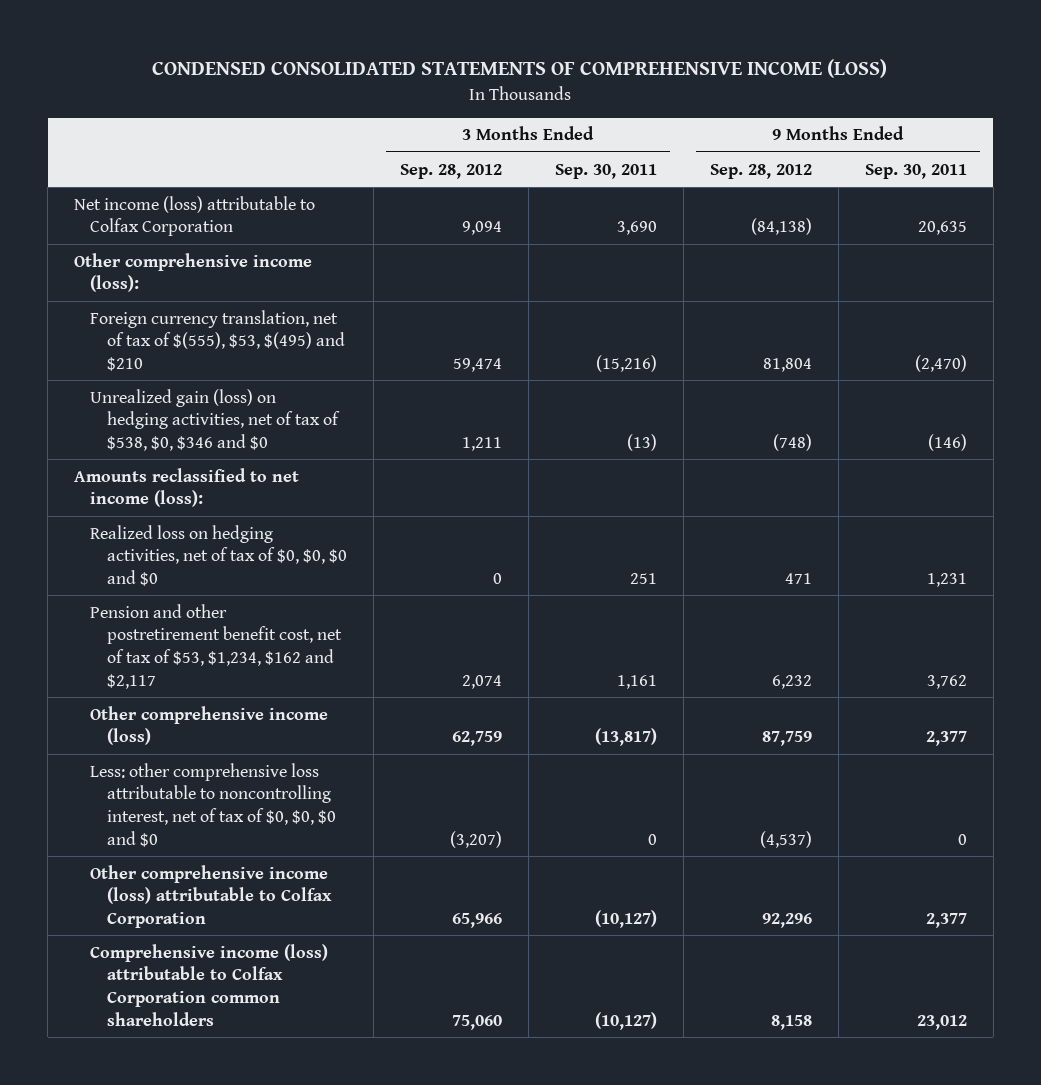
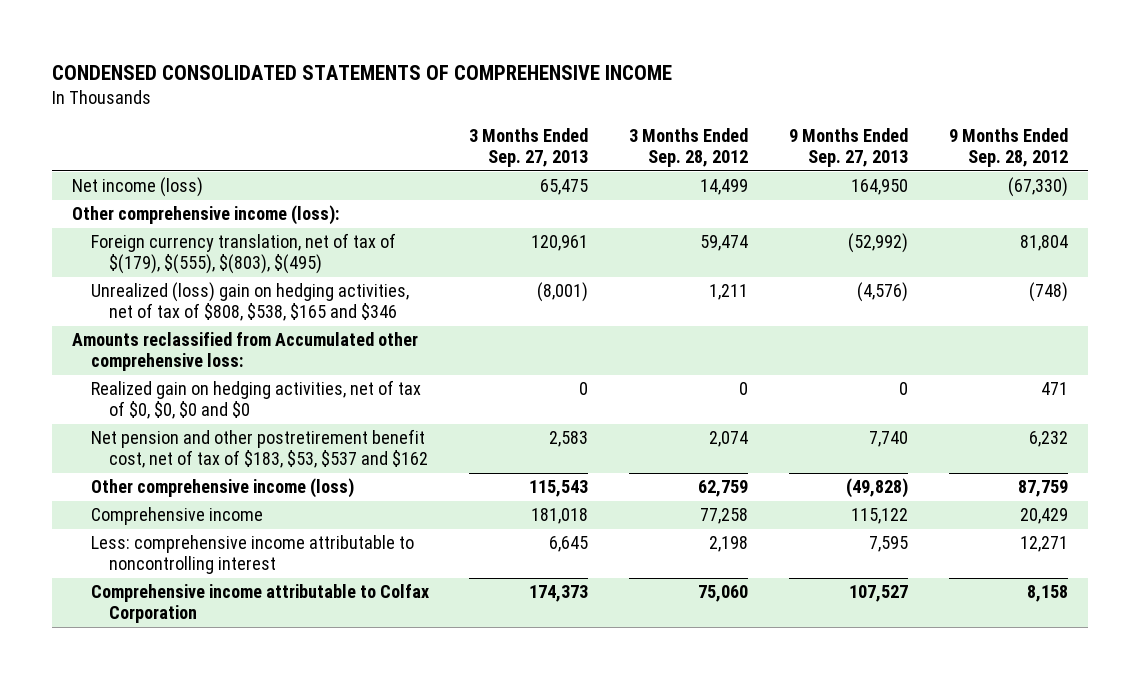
[152,59,888,79] CONDENSED CONSOLIDATED STATEMENTS OF COMPREHENSIVE INCOME (LOSS) -> [51,64,672,80] CONDENSED CONSOLIDATED STATEMENTS OF COMPREHENSIVE INCOME
[554,163,657,179] Sep. 30, 2011 -> none
[864,163,967,179] Sep. 30, 2011 -> none
none -> [469,128,589,168] 3 Months Ended Sep. 27, 2013
none -> [788,128,908,168] 9 Months Ended Sep. 27, 2013
[74,195,316,237] Net income (loss) attributable to Colfax Corporation -> none
none -> [72,177,204,198] Net income (loss)
[90,309,345,371] Foreign currency translation, net of tax of $(555), $53, $(495) and $210 -> [90,233,396,275] Foreign currency translation, net of tax of $(179), $(555), $(803), $(495)
[90,388,340,451] Unrealized gain (loss) on hedging activities, net of tax of $538, $0, $346 and $0 -> [90,282,409,322] Unrealized (loss) gain on hedging activities, net of tax of $808, $538, $165 and $346
[74,467,300,508] Amounts reclassified to net income (loss): -> [72,332,419,372] Amounts reclassified from Accumulated other comprehensive loss:
[90,524,347,586] Realized loss on hedging activities, net of tax of $0, $0, $0 and $0 -> [90,380,421,420] Realized gain on hedging activities, net of tax of $0, $0, $0 and $0
[90,603,342,689] Pension and other postretirement benefit cost, net of tax of $53, $1,234, $162 and $2,117 -> [90,429,429,469] Net pension and other postretirement benefit cost, net of tax of $183, $53, $537 and $162
[90,762,336,847] Less: other comprehensive loss attributable to noncontrolling interest, net of tax of $0, $0, $0 and $0 -> none
[90,864,332,928] Other comprehensive income (loss) attributable to Colfax Corporation -> none
none -> [90,507,263,526] Comprehensive income
none -> [90,535,414,575] Less: comprehensive income attributable to noncontrolling interest
[90,943,329,1026] Comprehensive income (loss) attributable to Colfax Corporation common shareholders -> [90,584,429,624] Comprehensive income attributable to Colfax Corporation

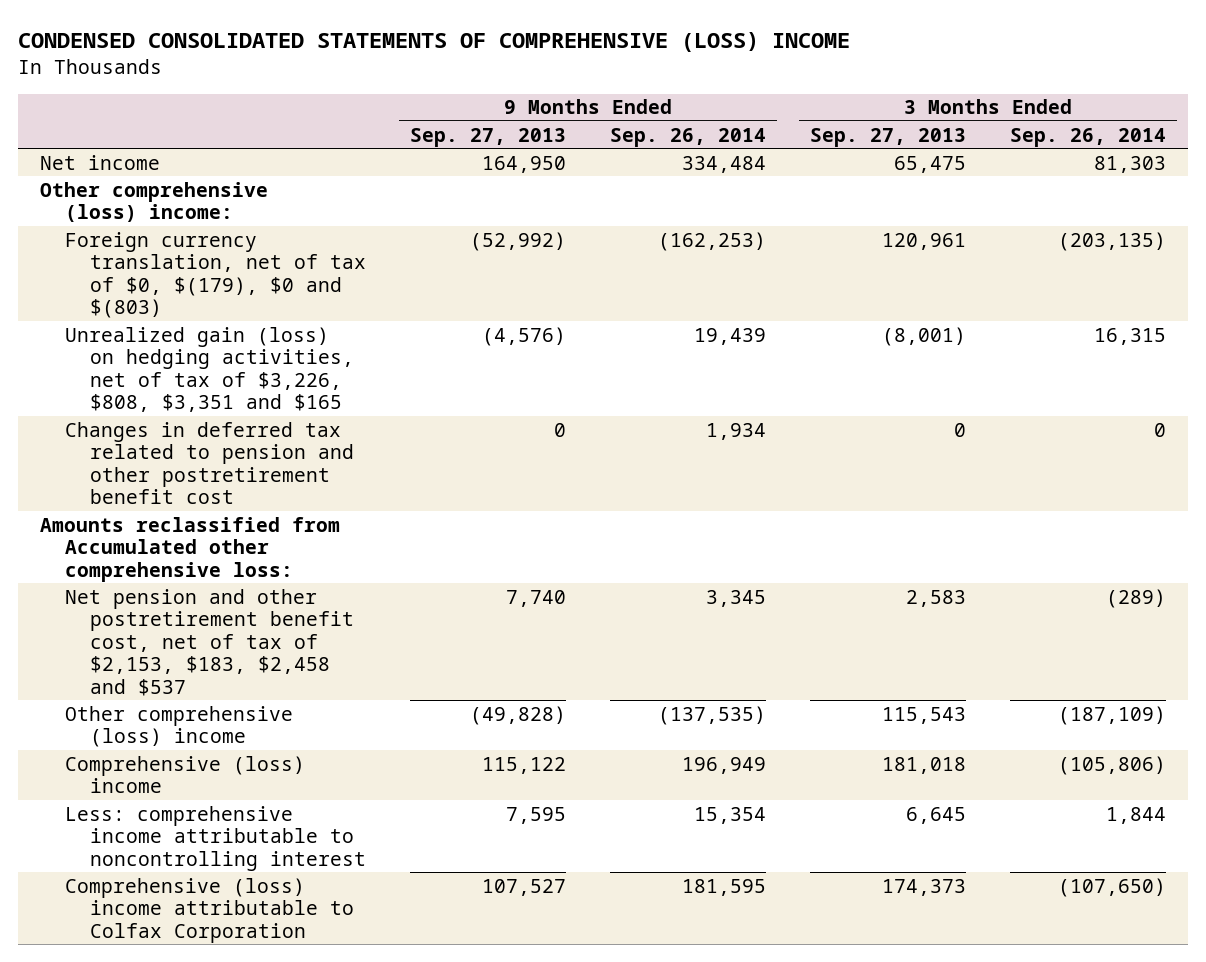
[51,64,672,80] CONDENSED CONSOLIDATED STATEMENTS OF COMPREHENSIVE INCOME -> [18,32,851,53] CONDENSED CONSOLIDATED STATEMENTS OF COMPREHENSIVE (LOSS) INCOME
[629,128,749,168] 3 Months Ended Sep. 28, 2012 -> none
[948,128,1068,168] 9 Months Ended Sep. 28, 2012 -> none
none -> [609,127,766,147] Sep. 26, 2014
none -> [1009,127,1166,147] Sep. 26, 2014
[72,177,204,198] Net income (loss) -> [40,154,161,170] Net income
[72,205,340,226] Other comprehensive income (loss): -> [40,181,269,223] Other comprehensive (loss) income:
[90,233,396,275] Foreign currency translation, net of tax of $(179), $(555), $(803), $(495) -> [65,231,366,319] Foreign currency translation, net of tax of $0, $(179), $0 and $(803)
[90,282,409,322] Unrealized (loss) gain on hedging activities, net of tax of $808, $538, $165 and $346 -> [65,326,354,413] Unrealized gain (loss) on hedging activities, net of tax of $3,226, $808, $3,351 and $165
none -> [65,421,354,505] Changes in deferred tax related to pension and other postretirement benefit cost
[90,380,421,420] Realized gain on hedging activities, net of tax of $0, $0, $0 and $0 -> none
[90,429,429,469] Net pension and other postretirement benefit cost, net of tax of $183, $53, $537 and $162 -> [65,588,354,696] Net pension and other postretirement benefit cost, net of tax of $2,153, $183, $2,458 and $537
[90,478,354,499] Other comprehensive income (loss) -> [65,705,294,748] Other comprehensive (loss) income
[90,507,263,526] Comprehensive income -> [65,755,306,794] Comprehensive (loss) income
[90,584,429,624] Comprehensive income attributable to Colfax Corporation -> [65,877,354,943] Comprehensive (loss) income attributable to Colfax Corporation

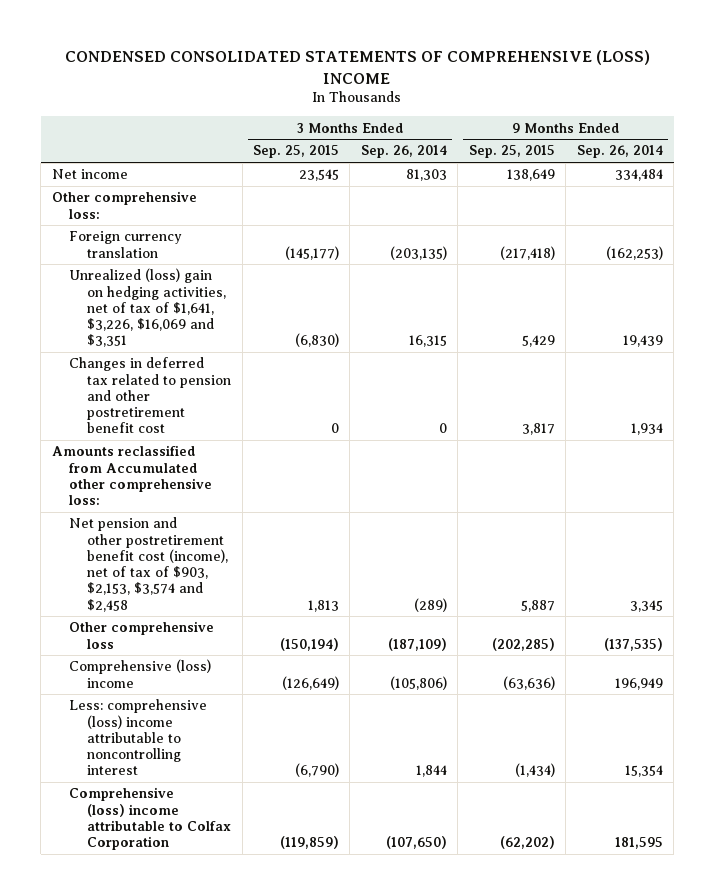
[409,127,566,147] Sep. 27, 2013 -> none
[809,127,966,147] Sep. 27, 2013 -> none
none -> [252,145,339,159] Sep. 25, 2015
none -> [468,145,555,159] Sep. 25, 2015
[40,181,269,223] Other comprehensive (loss) income: -> [51,191,197,219] Other comprehensive loss:
[65,231,366,319] Foreign currency translation, net of tax of $0, $(179), $0 and $(803) -> [69,231,183,258] Foreign currency translation
[65,326,354,413] Unrealized gain (loss) on hedging activities, net of tax of $3,226, $808, $3,351 and $165 -> [69,268,227,348] Unrealized (loss) gain on hedging activities, net of tax of $1,641, $3,226, $16,069 and $3,351
[65,588,354,696] Net pension and other postretirement benefit cost, net of tax of $2,153, $183, $2,458 and $537 -> [69,517,229,612] Net pension and other postretirement benefit cost (income), net of tax of $903, $2,153, $3,574 and $2,458
[65,705,294,748] Other comprehensive (loss) income -> [69,621,215,649] Other comprehensive loss
[65,805,366,871] Less: comprehensive income attributable to noncontrolling interest -> [69,699,208,776] Less: comprehensive (loss) income attributable to noncontrolling interest

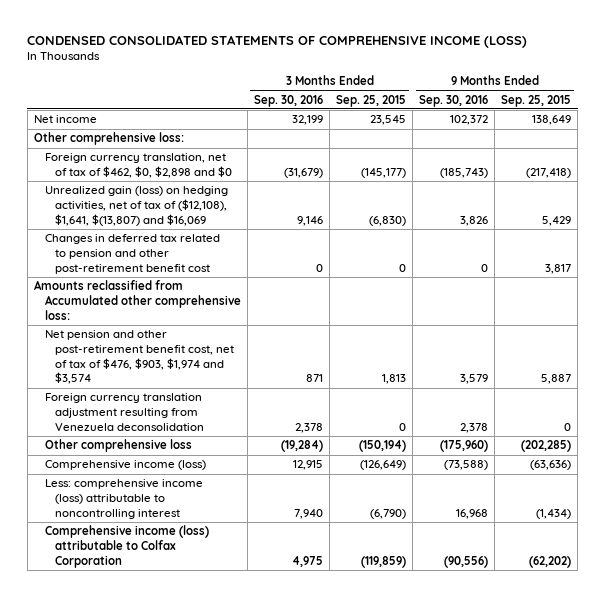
[65,50,651,84] CONDENSED CONSOLIDATED STATEMENTS OF COMPREHENSIVE (LOSS) INCOME -> [27,34,528,48] CONDENSED CONSOLIDATED STATEMENTS OF COMPREHENSIVE INCOME (LOSS)
[360,145,447,159] Sep. 26, 2014 -> none
[576,145,663,159] Sep. 26, 2014 -> none
none -> [253,94,323,107] Sep. 30, 2016
none -> [418,94,488,107] Sep. 30, 2016
[69,231,183,258] Foreign currency translation -> [44,153,233,178] Foreign currency translation, net of tax of $462, $0, $2,898 and $0
[69,268,227,348] Unrealized (loss) gain on hedging activities, net of tax of $1,641, $3,226, $16,069 and $3,351 -> [44,186,228,226] Unrealized gain (loss) on hedging activities, net of tax of ($12,108), $1,641, $(13,807) and $16,069
[69,357,232,434] Changes in deferred tax related to pension and other postretirement benefit cost -> [44,234,220,274] Changes in deferred tax related to pension and other post-retirement benefit cost
[69,517,229,612] Net pension and other postretirement benefit cost (income), net of tax of $903, $2,153, $3,574 and $2,458 -> [44,330,235,385] Net pension and other post-retirement benefit cost, net of tax of $476, $903, $1,974 and $3,574
none -> [44,393,205,431] Foreign currency translation adjustment resulting from Venezuela deconsolidation
[69,659,212,688] Comprehensive (loss) income -> [44,460,206,471] Comprehensive income (loss)
[69,699,208,776] Less: comprehensive (loss) income attributable to noncontrolling interest -> [44,479,203,519] Less: comprehensive income (loss) attributable to noncontrolling interest
[69,787,232,851] Comprehensive (loss) income attributable to Colfax Corporation -> [44,525,209,568] Comprehensive income (loss) attributable to Colfax Corporation

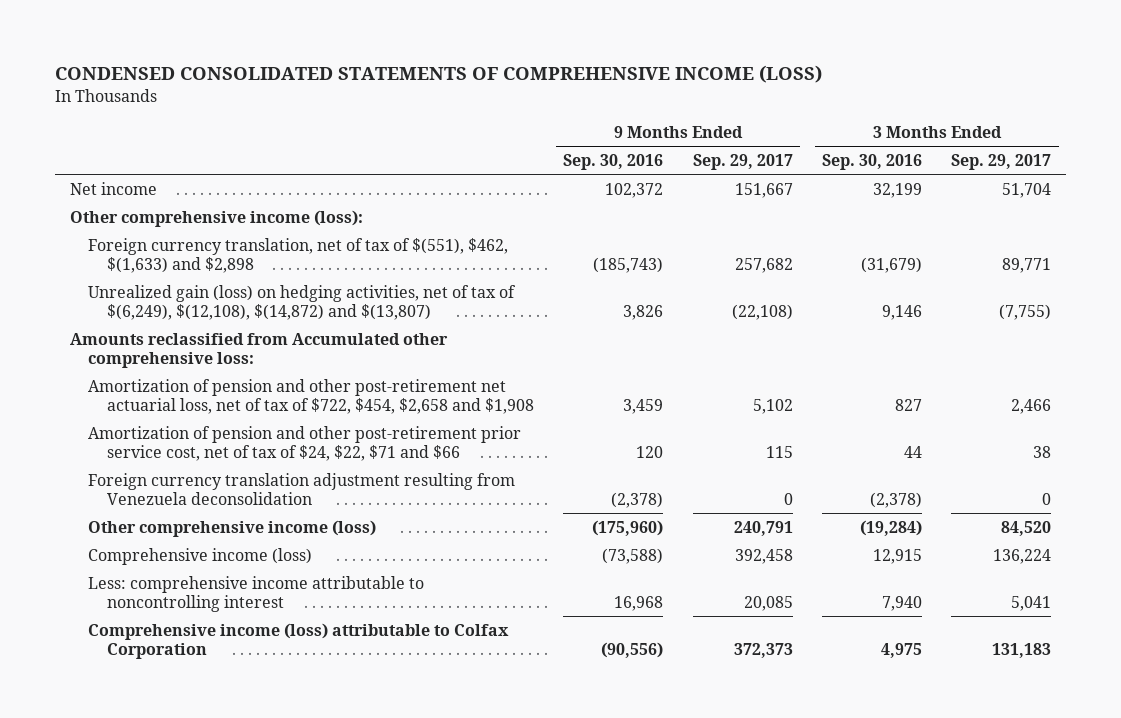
[335,94,406,107] Sep. 25, 2015 -> none
[500,94,571,107] Sep. 25, 2015 -> none
none -> [692,154,793,171] Sep. 29, 2017
none -> [951,154,1052,171] Sep. 29, 2017
[44,234,220,274] Changes in deferred tax related to pension and other post-retirement benefit cost -> none
[33,132,184,146] Other comprehensive loss: -> [69,209,363,227] Other comprehensive income (loss):
[44,153,233,178] Foreign currency translation, net of tax of $462, $0, $2,898 and $0 -> [88,237,509,273] Foreign currency translation, net of tax of $(551), $462, $(1,633) and $2,898
[44,186,228,226] Unrealized gain (loss) on hedging activities, net of tax of ($12,108), $1,641, $(13,807) and $16,069 -> [88,284,517,320] Unrealized gain (loss) on hedging activities, net of tax of $(6,249), $(12,108), $(14,872) and $(13,807)
[44,330,235,385] Net pension and other post-retirement benefit cost, net of tax of $476, $903, $1,974 and $3,574 -> none
none -> [88,378,534,414] Amortization of pension and other post-retirement net actuarial loss, net of tax of $722, $454, $2,658 and $1,908
none -> [88,425,522,461] Amortization of pension and other post-retirement prior service cost, net of tax of $24, $22, $71 and $66
[294,422,323,433] 2,378 -> [869,491,922,508] (2,378)
[459,422,488,433] 2,378 -> [611,491,664,508] (2,378)
[44,439,192,453] Other comprehensive loss -> [88,519,377,537] Other comprehensive income (loss)
[44,479,203,519] Less: comprehensive income (loss) attributable to noncontrolling interest -> [88,575,425,612] Less: comprehensive income attributable to noncontrolling interest

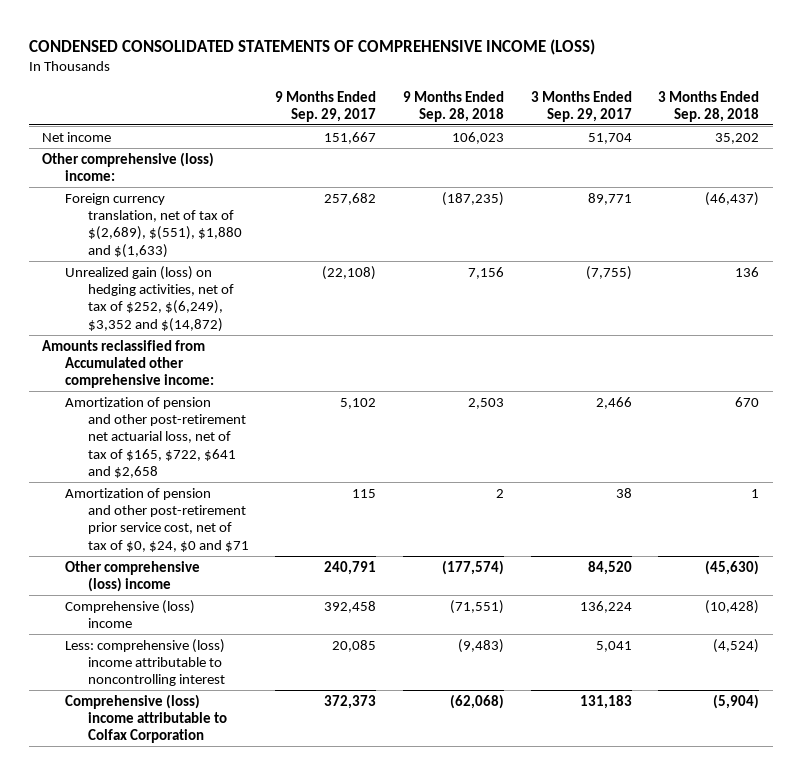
[563,154,664,171] Sep. 30, 2016 -> none
[821,154,922,171] Sep. 30, 2016 -> none
none -> [403,90,505,122] 9 Months Ended Sep. 28, 2018
none -> [658,90,760,122] 3 Months Ended Sep. 28, 2018
[88,472,516,505] Foreign currency translation adjustment resulting from Venezuela deconsolidation -> none
[69,209,363,227] Other comprehensive income (loss): -> [42,151,215,181] Other comprehensive (loss) income:
[88,237,509,273] Foreign currency translation, net of tax of $(551), $462, $(1,633) and $2,898 -> [64,192,242,258] Foreign currency translation, net of tax of $(2,689), $(551), $1,880 and $(1,633)
[88,284,517,320] Unrealized gain (loss) on hedging activities, net of tax of $(6,249), $(12,108), $(14,872) and $(13,807) -> [64,265,234,332] Unrealized gain (loss) on hedging activities, net of tax of $252, $(6,249), $3,352 and $(14,872)
[69,332,448,368] Amounts reclassified from Accumulated other comprehensive loss: -> [42,339,214,389] Amounts reclassified from Accumulated other comprehensive income:
[88,378,534,414] Amortization of pension and other post-retirement net actuarial loss, net of tax of $722, $454, $2,658 and $1,908 -> [64,396,246,478] Amortization of pension and other post-retirement net actuarial loss, net of tax of $165, $722, $641 and $2,658
[88,425,522,461] Amortization of pension and other post-retirement prior service cost, net of tax of $24, $22, $71 and $66 -> [64,487,249,552] Amortization of pension and other post-retirement prior service cost, net of tax of $0, $24, $0 and $71
[88,519,377,537] Other comprehensive income (loss) -> [64,560,200,592] Other comprehensive (loss) income
[88,547,313,565] Comprehensive income (loss) -> [64,599,195,628] Comprehensive (loss) income
[88,575,425,612] Less: comprehensive income attributable to noncontrolling interest -> [64,638,225,687] Less: comprehensive (loss) income attributable to noncontrolling interest
[88,622,510,659] Comprehensive income (loss) attributable to Colfax Corporation -> [64,693,227,744] Comprehensive (loss) income attributable to Colfax Corporation

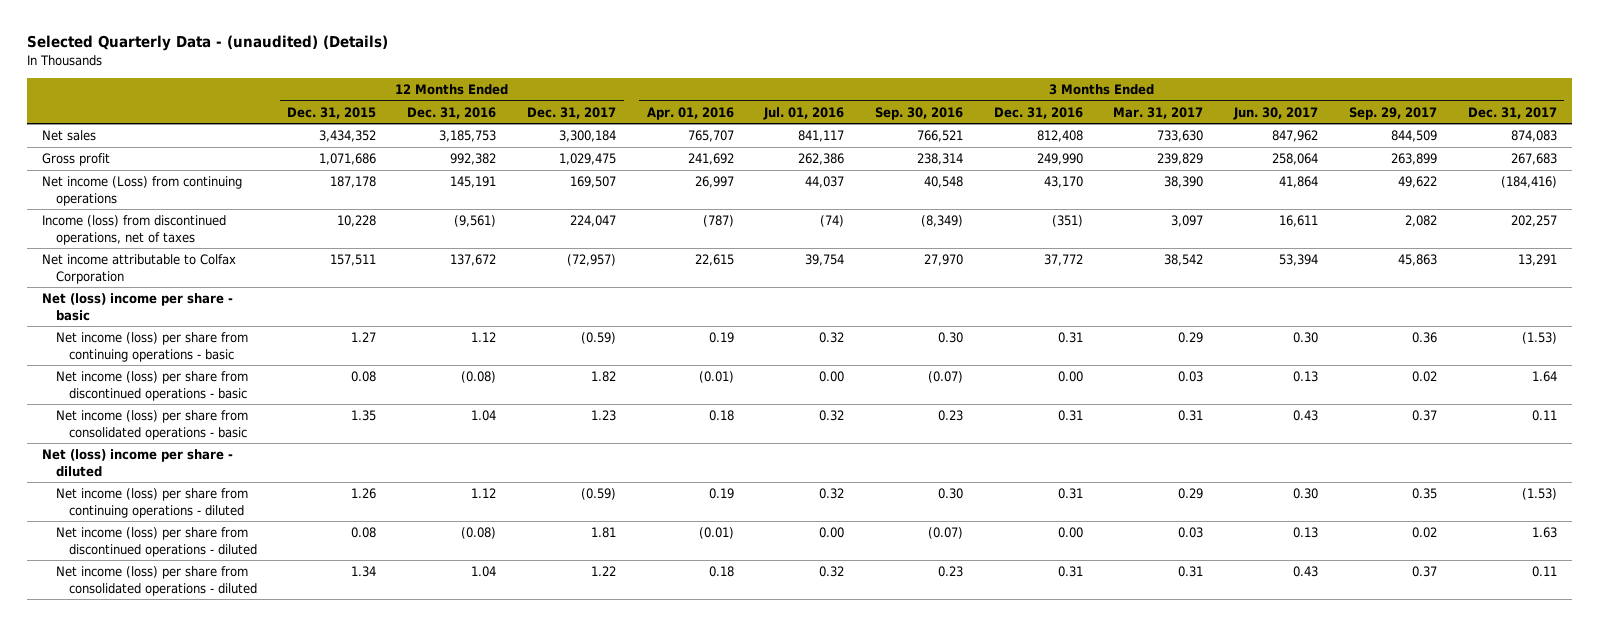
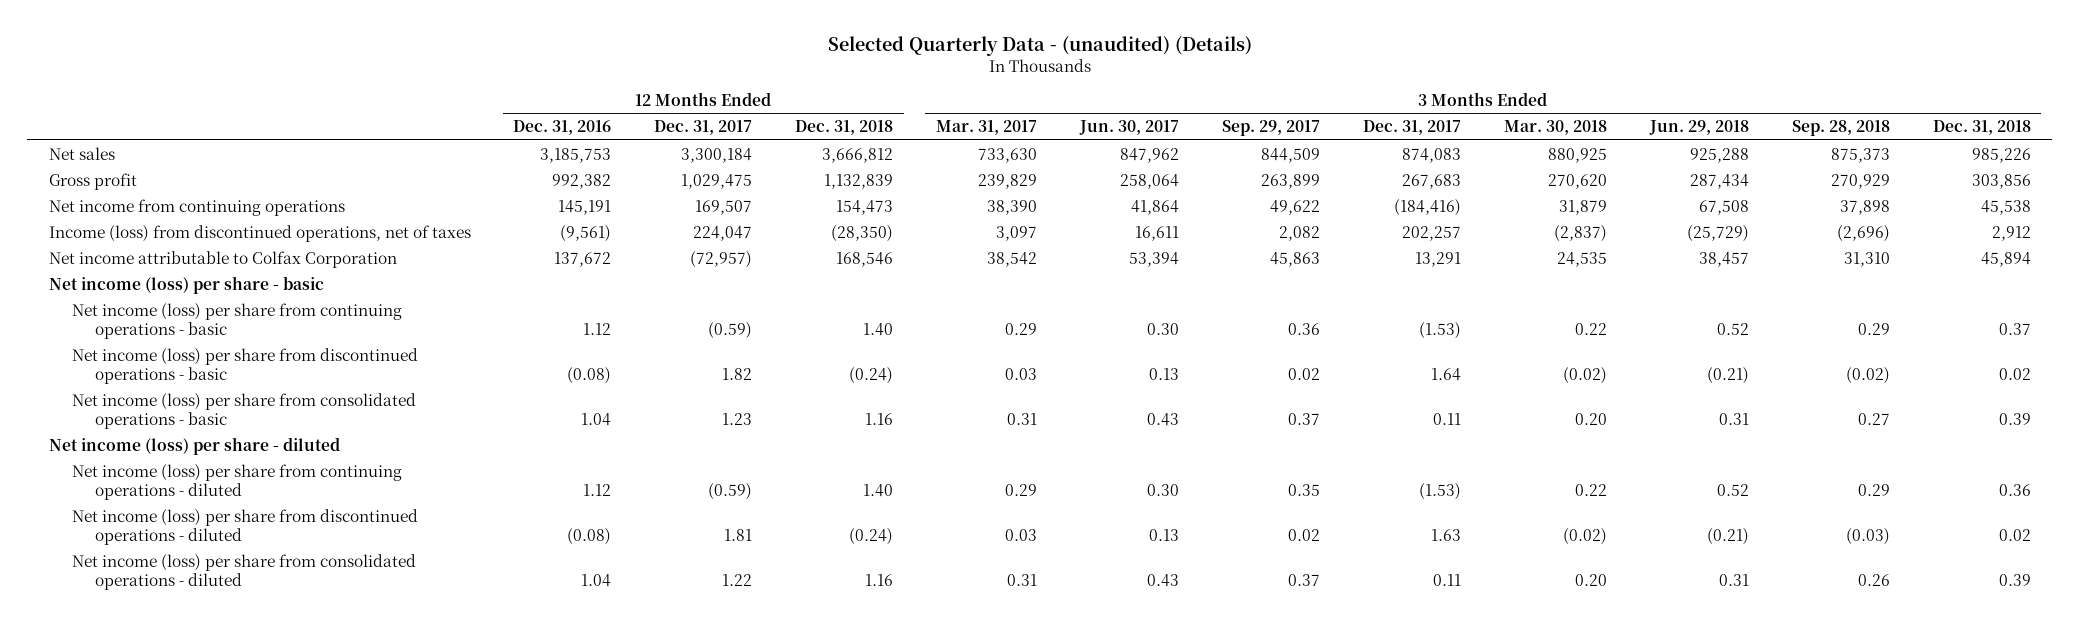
[287,106,377,119] Dec. 31, 2015 -> none
[646,106,734,120] Apr. 01, 2016 -> none
[763,106,845,120] Jul. 01, 2016 -> none
[875,106,964,120] Sep. 30, 2016 -> none
[993,106,1083,119] Dec. 31, 2016 -> none
none -> [795,120,894,136] Dec. 31, 2018
none -> [1503,120,1607,136] Mar. 30, 2018
none -> [1648,120,1749,136] Jun. 29, 2018
none -> [1791,120,1890,137] Sep. 28, 2018
none -> [1932,120,2031,136] Dec. 31, 2018
[42,176,243,206] Net income (Loss) from continuing operations -> [48,198,345,216] Net income from continuing operations
[42,293,234,321] Net (loss) income per share - basic -> [48,275,324,294] Net income (loss) per share - basic
[42,449,234,477] Net (loss) income per share - diluted -> [48,436,340,455] Net income (loss) per share - diluted

